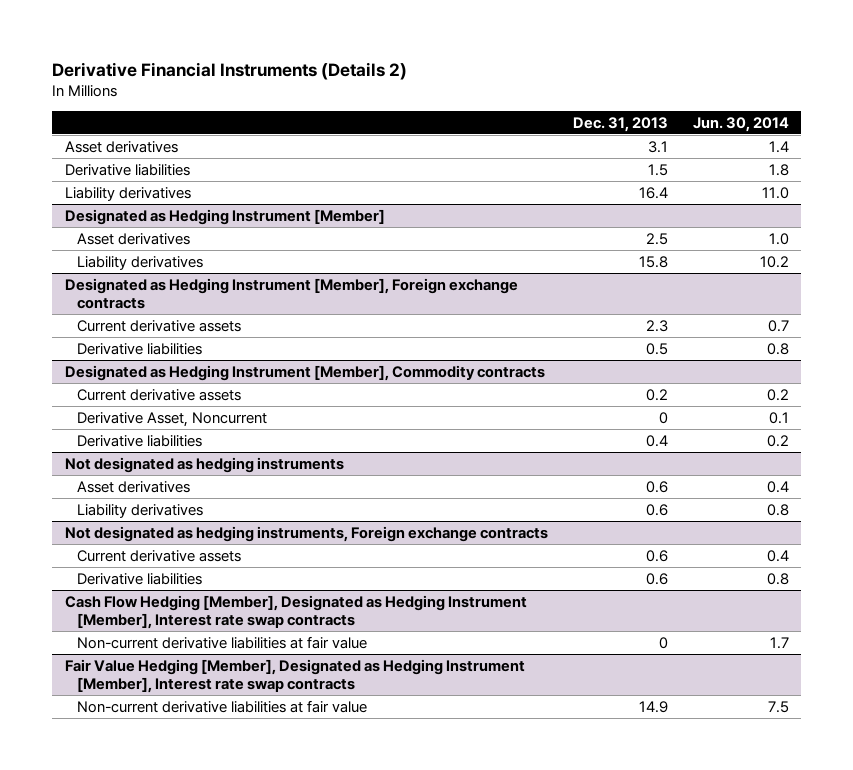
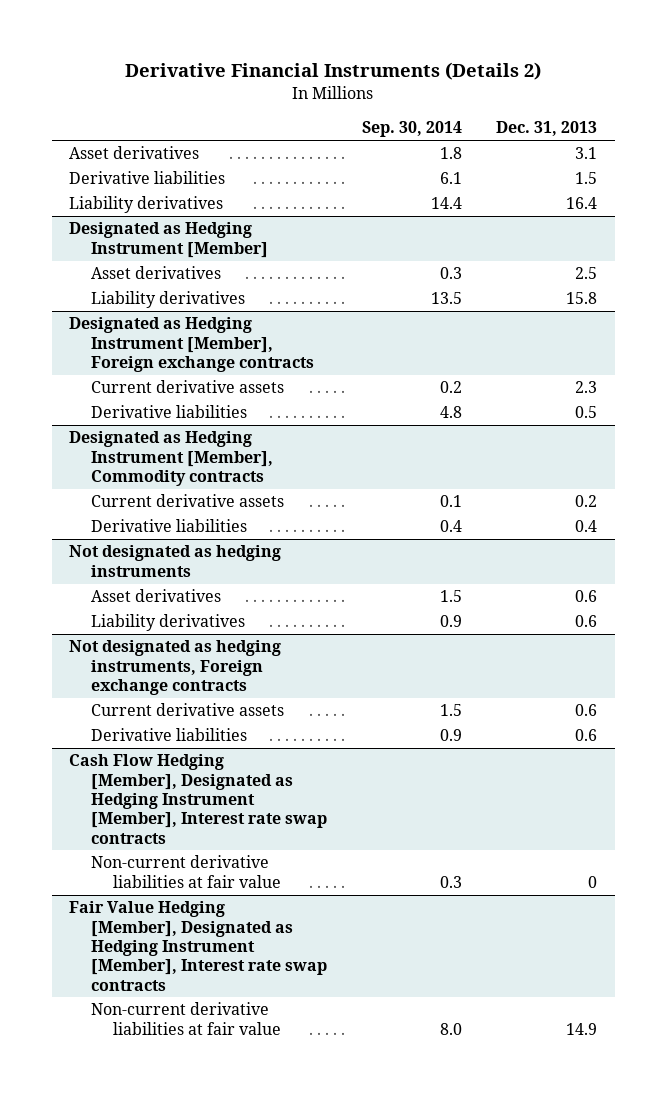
[692,116,789,132] Jun. 30, 2014 -> none
none -> [361,121,462,138] Sep. 30, 2014
[76,411,267,427] Derivative Asset, Noncurrent -> none

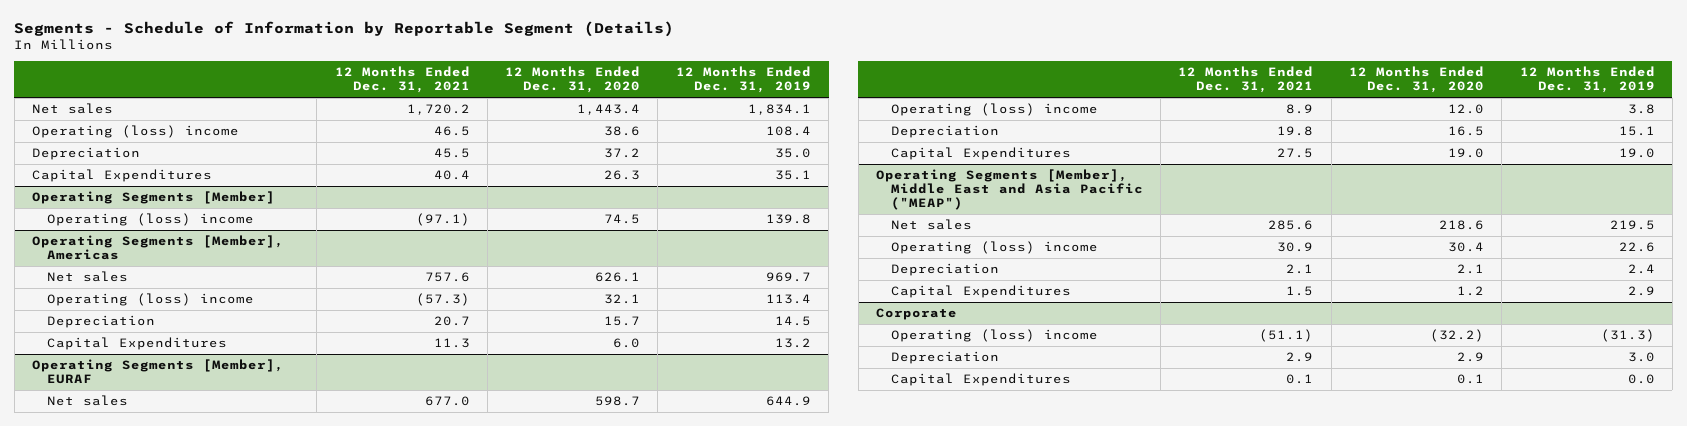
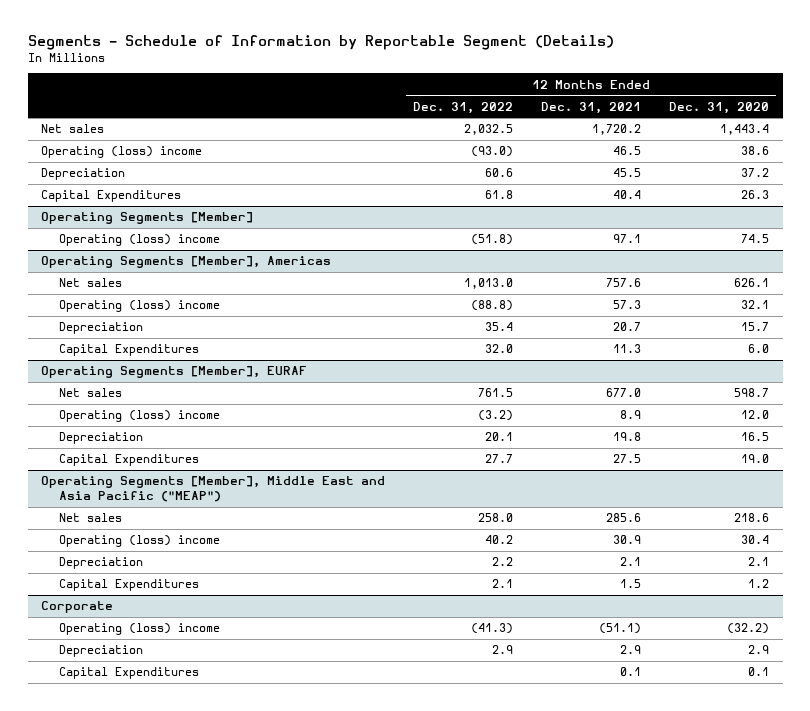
[675,66,811,94] 12 Months Ended Dec. 31, 2019 -> none
none -> [413,101,514,114] Dec. 31, 2022
[415,213,470,227] (97.1) -> [613,234,642,244] 97.1
[415,293,470,307] (57.3) -> [613,300,642,310] 57.3

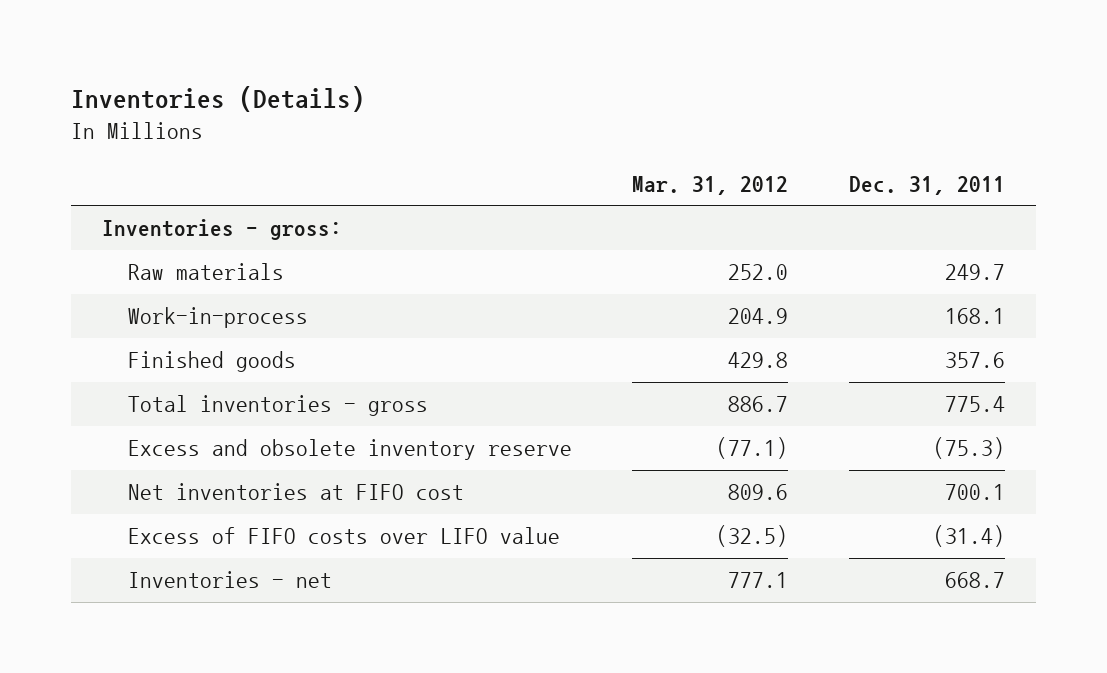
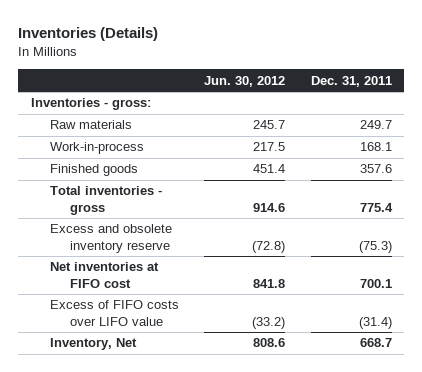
[632,175,789,195] Mar. 31, 2012 -> none
none -> [204,75,286,87] Jun. 30, 2012
[127,571,332,589] Inventories - net -> [50,338,138,351] Inventory, Net

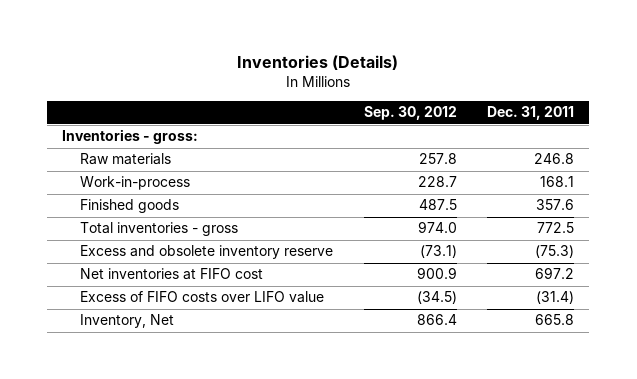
[204,75,286,87] Jun. 30, 2012 -> none
none -> [363,106,457,121] Sep. 30, 2012
[359,120,392,130] 249.7 -> [534,153,575,165] 246.8
[359,203,393,213] 775.4 -> [537,222,575,234] 772.5
[359,279,392,289] 700.1 -> [535,267,575,280] 697.2
[359,338,392,348] 668.7 -> [535,314,575,326] 665.8

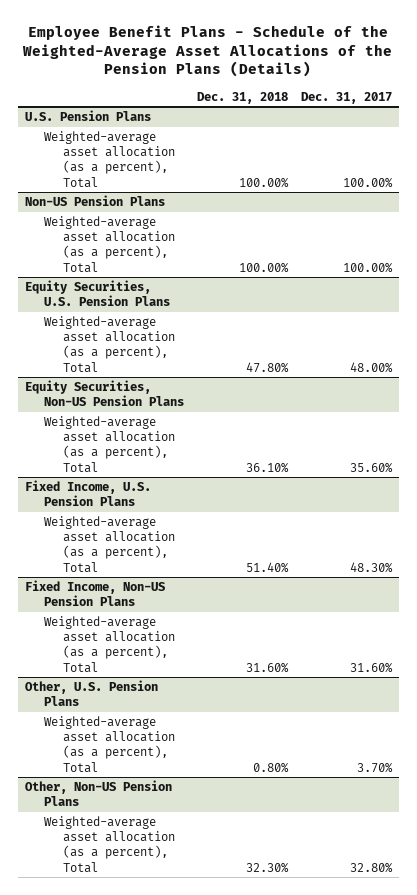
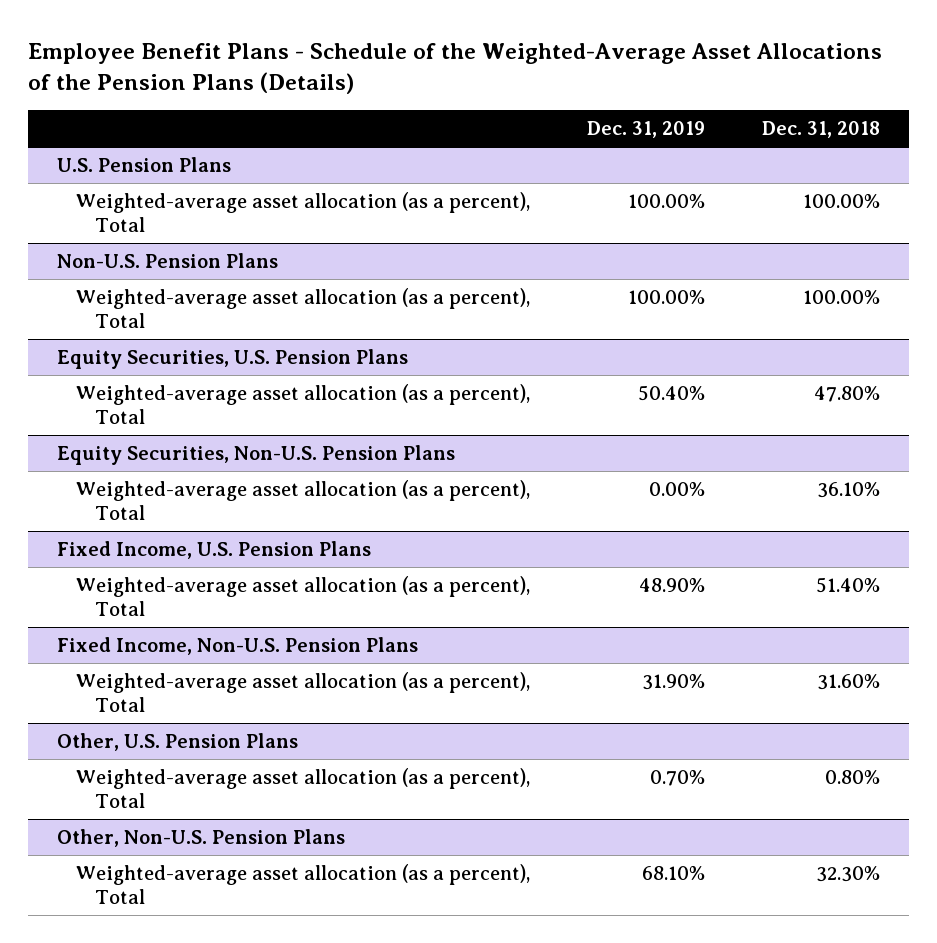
[300,91,392,104] Dec. 31, 2017 -> none
none -> [587,120,706,138] Dec. 31, 2019
[24,195,165,207] Non-US Pension Plans -> [56,253,278,269] Non-U.S. Pension Plans
[24,380,184,407] Equity Securities, Non-US Pension Plans -> [56,445,455,466] Equity Securities, Non-U.S. Pension Plans
[24,580,165,607] Fixed Income, Non-US Pension Plans -> [56,637,418,656] Fixed Income, Non-U.S. Pension Plans
[24,780,172,807] Other, Non-US Pension Plans -> [56,829,345,848] Other, Non-U.S. Pension Plans

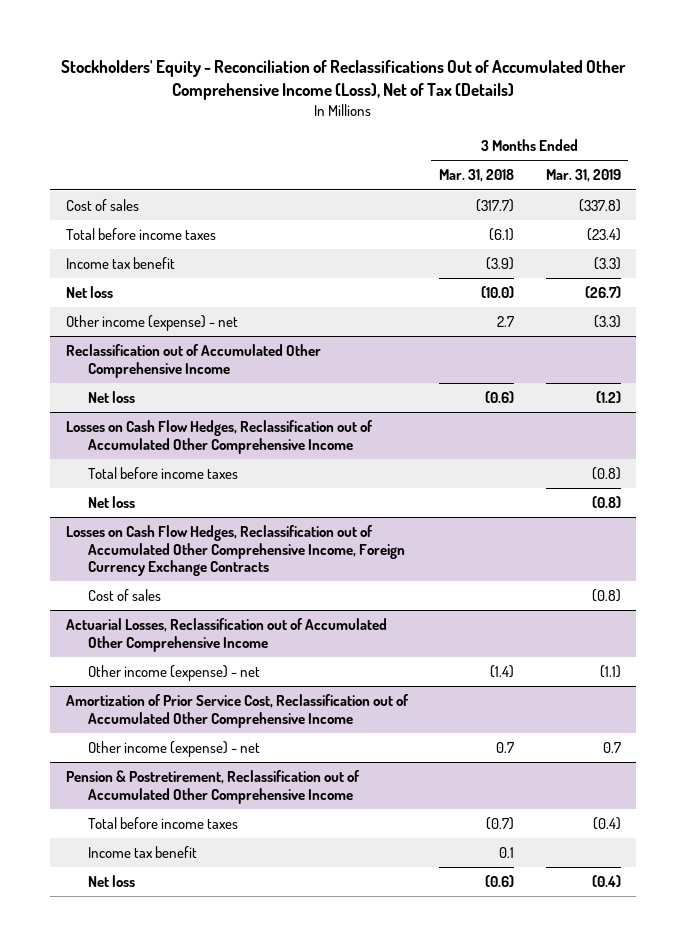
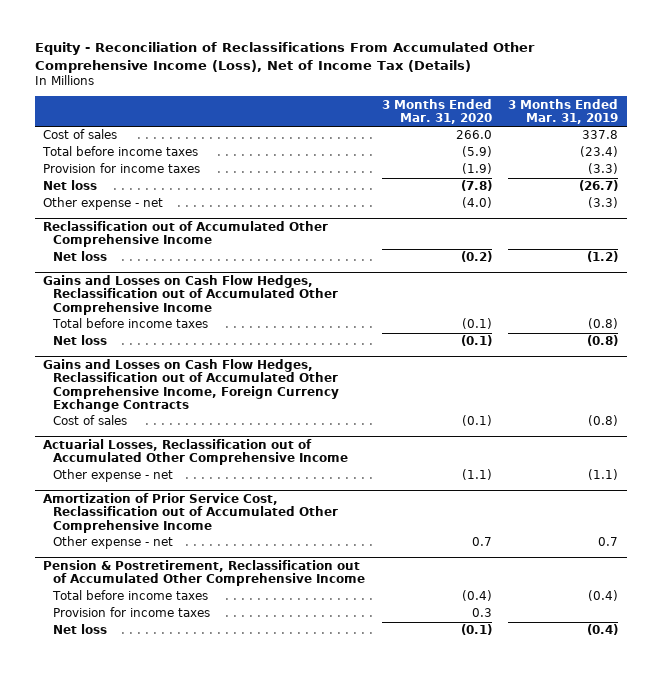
[61,60,627,101] Stockholders' Equity - Reconciliation of Reclassifications Out of Accumulated Other Comprehensive Income (Loss), Net of Tax (Details) -> [34,42,535,73] Equity - Reconciliation of Reclassifications From Accumulated Other Comprehensive Income (Loss), Net of Income Tax (Details)
[439,169,515,183] Mar. 31, 2018 -> none
none -> [381,98,492,125] 3 Months Ended Mar. 31, 2020
[578,199,621,213] (337.8) -> [582,130,619,140] 337.8
[65,257,175,270] Income tax benefit -> [43,163,201,174] Provision for income taxes
[65,315,238,332] Other income (expense) - net -> [43,197,164,211] Other expense - net
[65,420,373,454] Losses on Cash Flow Hedges, Reclassification out of Accumulated Other Comprehensive Income -> [43,275,338,315] Gains and Losses on Cash Flow Hedges, Reclassification out of Accumulated Other Comprehensive Income
[65,525,405,576] Losses on Cash Flow Hedges, Reclassification out of Accumulated Other Comprehensive Income, Foreign Currency Exchange Contracts -> [43,359,339,413] Gains and Losses on Cash Flow Hedges, Reclassification out of Accumulated Other Comprehensive Income, Foreign Currency Exchange Contracts
[87,665,260,682] Other income (expense) - net -> [52,469,173,483] Other expense - net
[87,741,260,758] Other income (expense) - net -> [52,536,173,550] Other expense - net
[87,846,197,859] Income tax benefit -> [52,607,210,618] Provision for income taxes

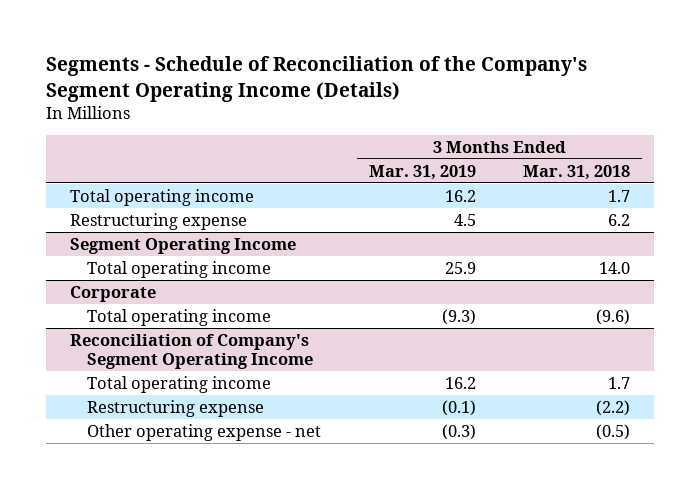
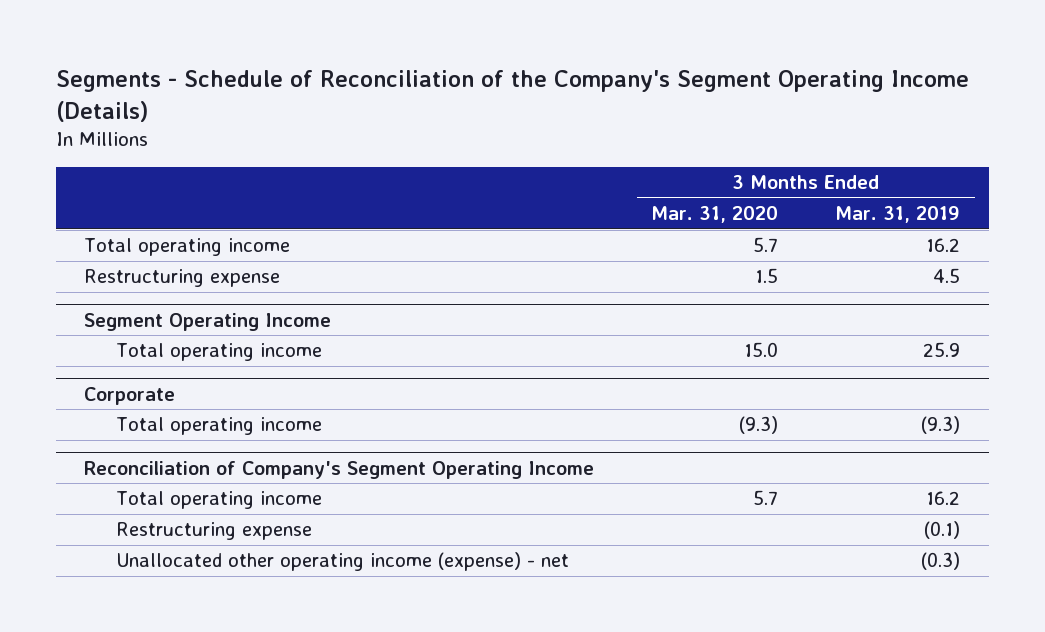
[523,164,631,180] Mar. 31, 2018 -> none
none -> [651,206,779,224] Mar. 31, 2020
[87,423,322,441] Other operating expense - net -> [116,552,570,572] Unallocated other operating income (expense) - net

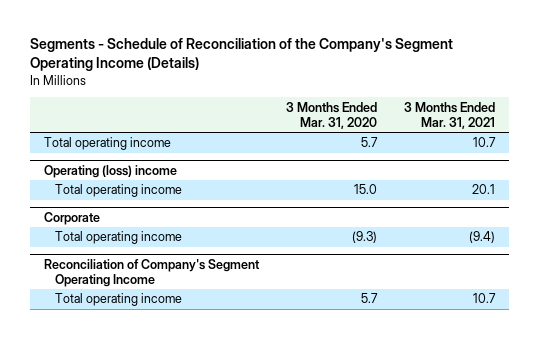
[835,206,961,224] Mar. 31, 2019 -> none
none -> [404,101,496,129] 3 Months Ended Mar. 31, 2021
[84,269,281,288] Restructuring expense -> none
[84,312,332,331] Segment Operating Income -> [43,164,177,178] Operating (loss) income
[116,522,313,541] Restructuring expense -> none
[116,552,570,572] Unallocated other operating income (expense) - net -> none

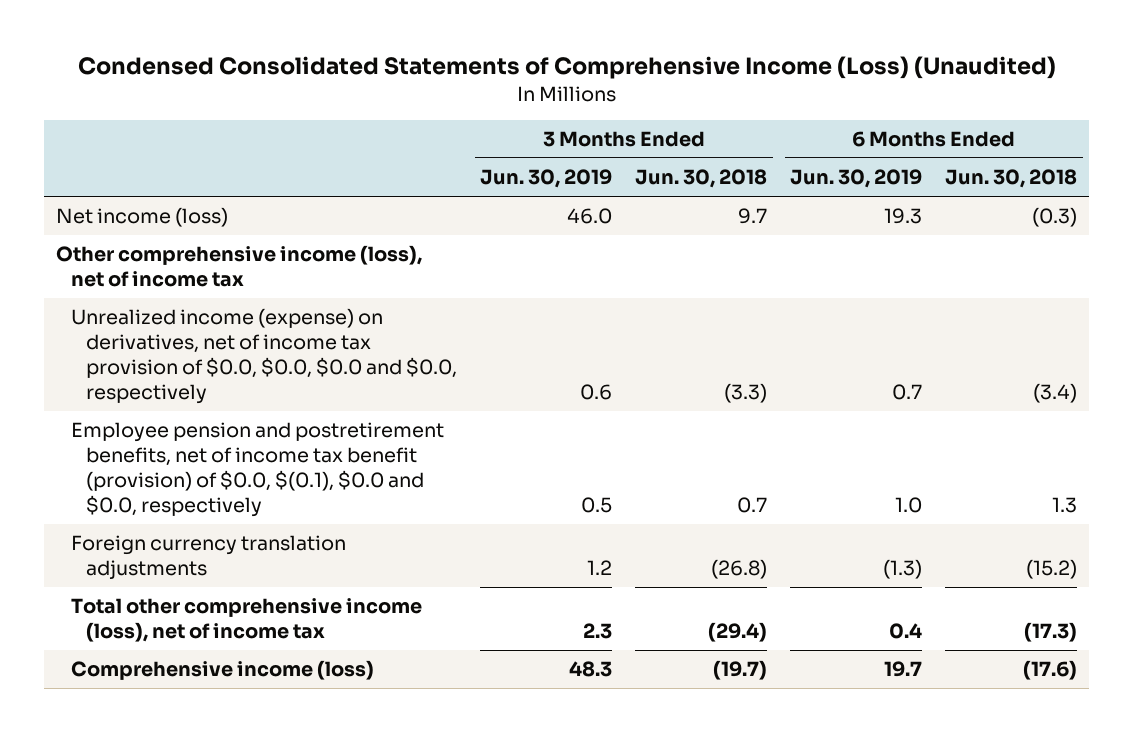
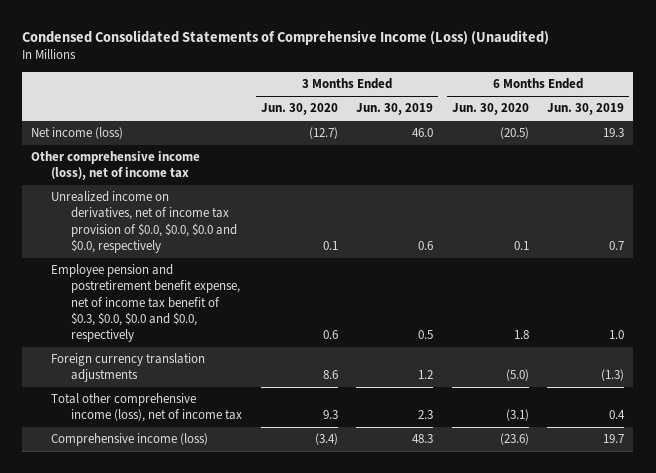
[635,169,768,189] Jun. 30, 2018 -> none
[945,169,1078,189] Jun. 30, 2018 -> none
none -> [260,103,338,116] Jun. 30, 2020
none -> [451,103,529,116] Jun. 30, 2020
[71,308,458,405] Unrealized income (expense) on derivatives, net of income tax provision of $0.0, $0.0, $0.0 and $0.0, respectively -> [51,191,238,253] Unrealized income on derivatives, net of income tax provision of $0.0, $0.0, $0.0 and $0.0, respectively
[71,422,445,518] Employee pension and postretirement benefits, net of income tax benefit (provision) of $0.0, $(0.1), $0.0 and $0.0, respectively -> [51,264,241,343] Employee pension and postretirement benefit expense, net of income tax benefit of $0.3, $0.0, $0.0 and $0.0, respectively

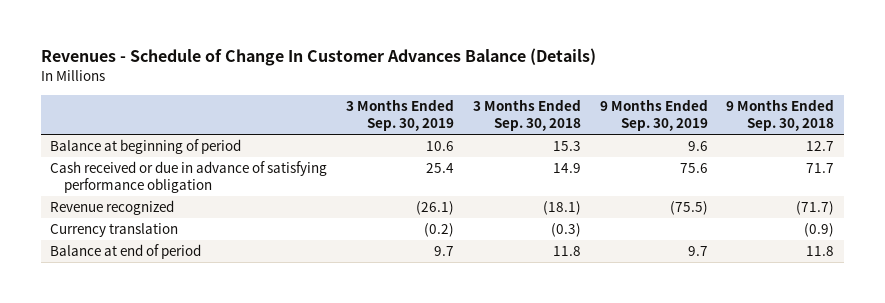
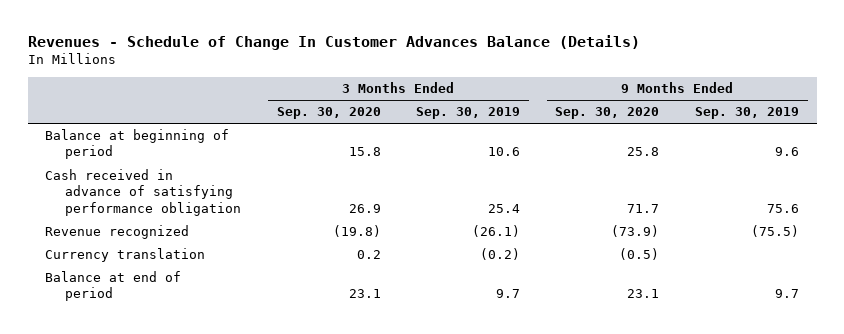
[472,98,581,131] 3 Months Ended Sep. 30, 2018 -> none
[726,98,835,131] 9 Months Ended Sep. 30, 2018 -> none
none -> [276,107,381,120] Sep. 30, 2020
none -> [555,107,660,120] Sep. 30, 2020
[50,161,328,194] Cash received or due in advance of satisfying performance obligation -> [45,169,242,216] Cash received in advance of satisfying performance obligation

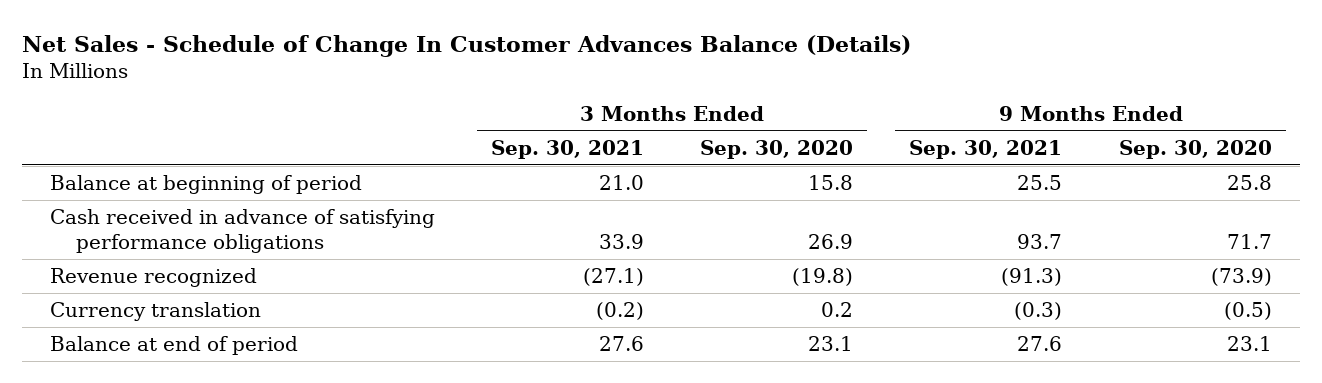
[27,35,640,51] Revenues - Schedule of Change In Customer Advances Balance (Details) -> [21,34,911,57] Net Sales - Schedule of Change In Customer Advances Balance (Details)
[416,107,521,120] Sep. 30, 2019 -> none
[694,107,799,120] Sep. 30, 2019 -> none
none -> [491,139,645,159] Sep. 30, 2021
none -> [909,139,1063,159] Sep. 30, 2021
[45,169,242,216] Cash received in advance of satisfying performance obligation -> [49,208,435,253] Cash received in advance of satisfying performance obligations

